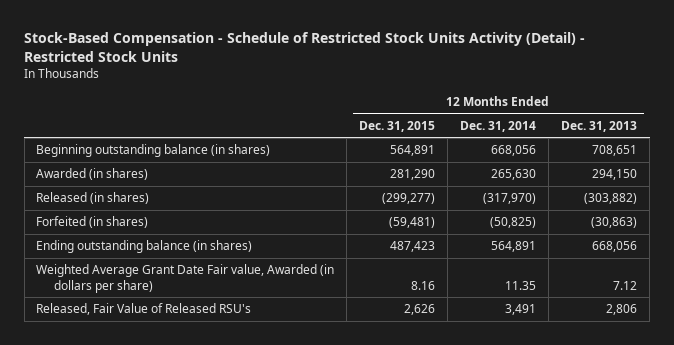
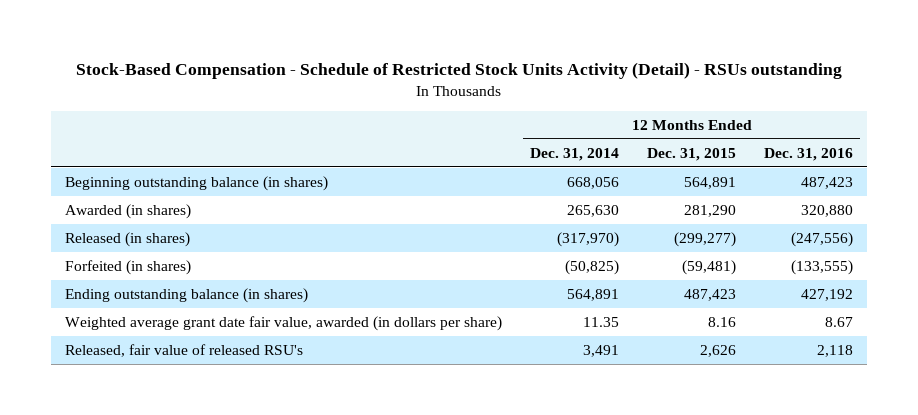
[24,31,586,62] Stock-Based Compensation - Schedule of Restricted Stock Units Activity (Detail) - Restricted Stock Units -> [76,61,843,79] Stock-Based Compensation - Schedule of Restricted Stock Units Activity (Detail) - RSUs outstanding
[561,120,638,132] Dec. 31, 2013 -> none
none -> [764,147,854,161] Dec. 31, 2016
[36,264,335,293] Weighted Average Grant Date Fair value, Awarded (in dollars per share) -> [65,315,503,331] Weighted average grant date fair value, awarded (in dollars per share)
[36,303,252,316] Released, Fair Value of Released RSU's -> [65,343,304,357] Released, fair value of released RSU's

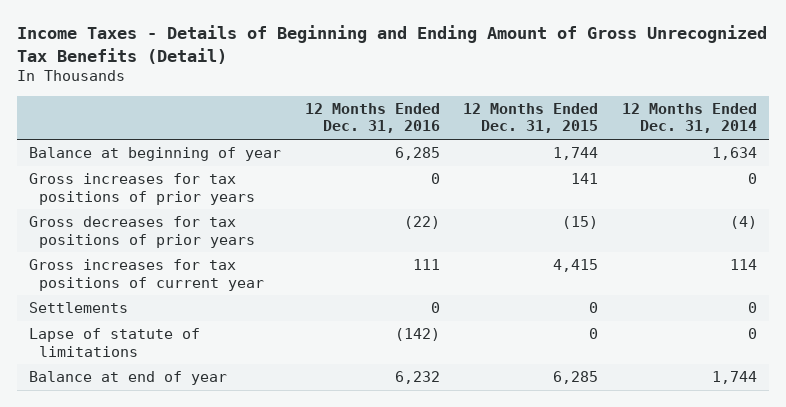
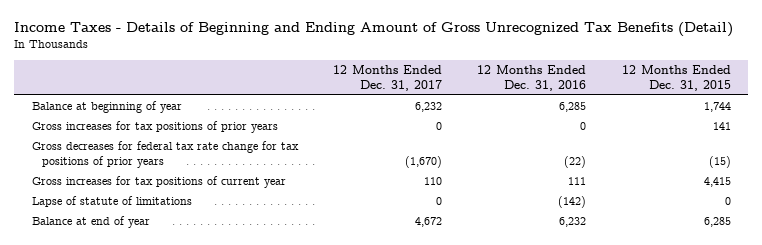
[622,102,758,134] 12 Months Ended Dec. 31, 2014 -> none
none -> [332,65,442,91] 12 Months Ended Dec. 31, 2017
[28,216,256,248] Gross decreases for tax positions of prior years -> [31,140,299,168] Gross decreases for federal tax rate change for tax positions of prior years
[28,302,128,314] Settlements -> none

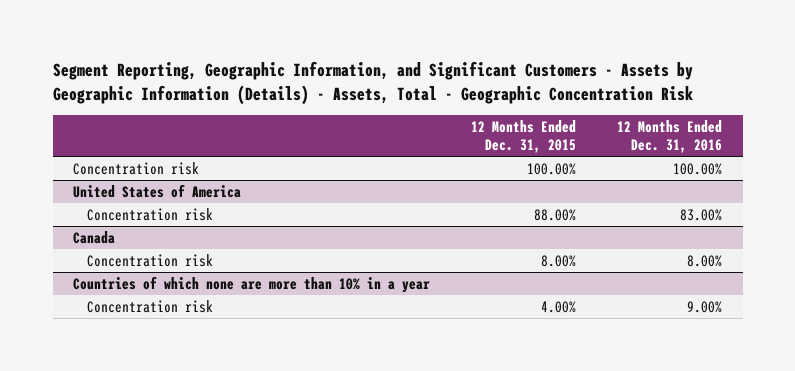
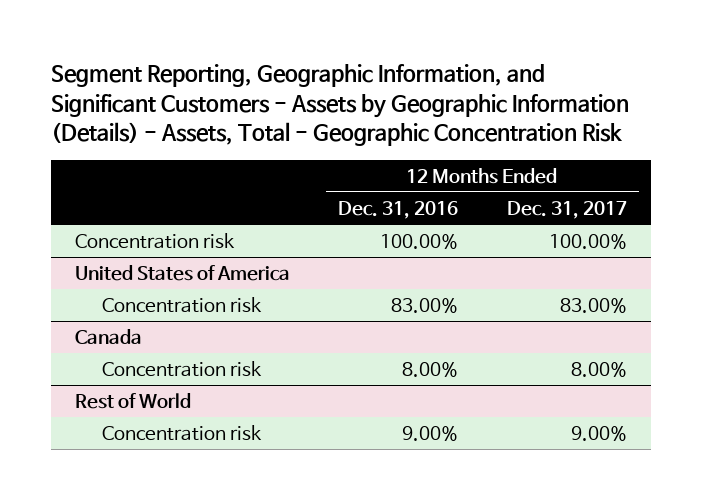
[471,119,577,154] 12 Months Ended Dec. 31, 2015 -> none
none -> [506,200,627,219] Dec. 31, 2017
[73,275,431,293] Countries of which none are more than 10% in a year -> [75,393,192,410] Rest of World

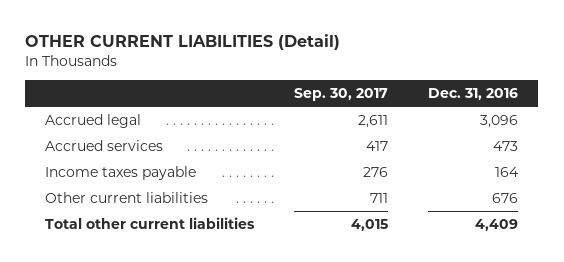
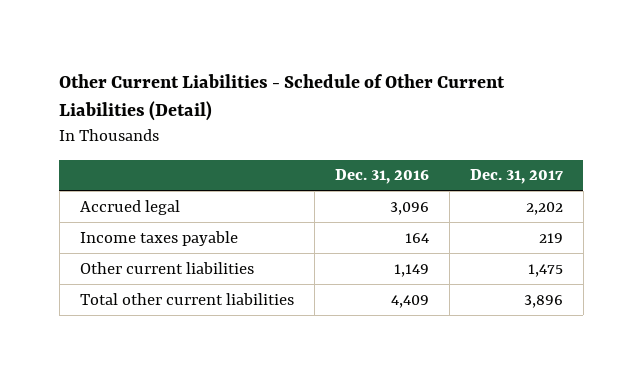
[25,34,341,51] OTHER CURRENT LIABILITIES (Detail) -> [59,73,506,122] Other Current Liabilities - Schedule of Other Current Liabilities (Detail)
[294,87,389,101] Sep. 30, 2017 -> none
none -> [469,169,563,185] Dec. 31, 2017
[45,140,164,152] Accrued services -> none
[492,193,519,204] 676 -> [393,263,429,277] 1,149

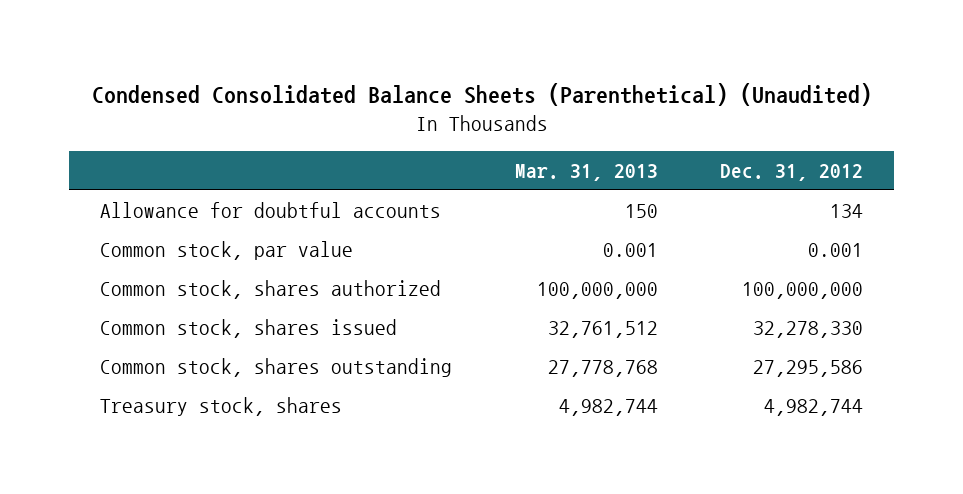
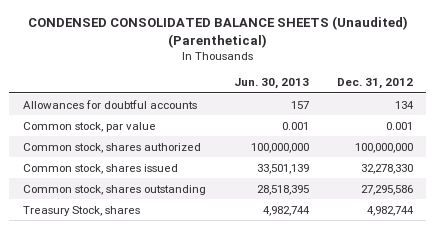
[91,82,872,106] Condensed Consolidated Balance Sheets (Parenthetical) (Unaudited) -> [27,15,408,48] CONDENSED CONSOLIDATED BALANCE SHEETS (Unaudited) (Parenthetical)
[514,164,658,182] Mar. 31, 2013 -> none
none -> [233,78,309,90] Jun. 30, 2013
[100,202,442,219] Allowance for doubtful accounts -> [23,99,198,109] Allowances for doubtful accounts
[100,397,343,417] Treasury stock, shares -> [23,205,141,216] Treasury Stock, shares

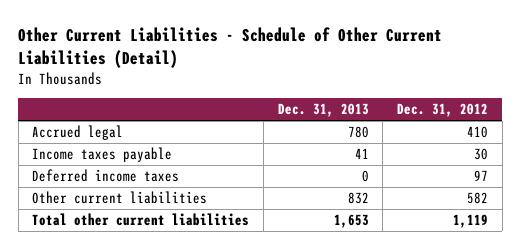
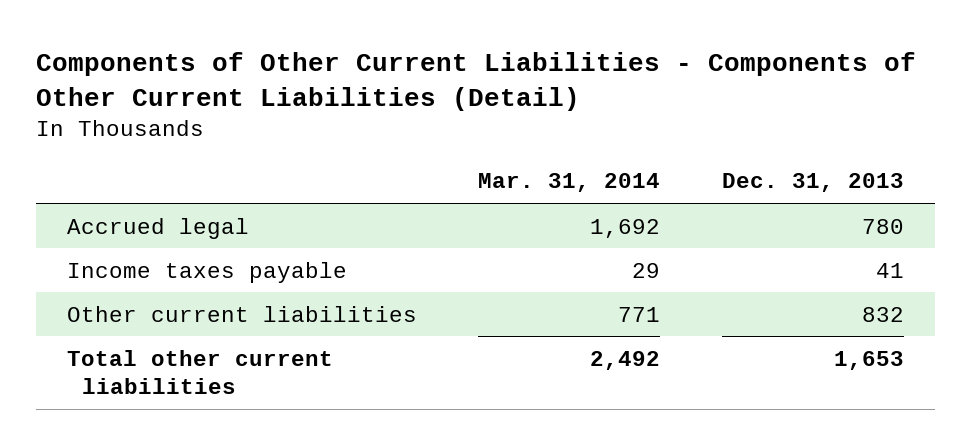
[18,26,443,68] Other Current Liabilities - Schedule of Other Current Liabilities (Detail) -> [35,51,916,111] Components of Other Current Liabilities - Components of Other Current Liabilities (Detail)
[397,103,489,118] Dec. 31, 2012 -> none
none -> [478,173,661,193] Mar. 31, 2014
[32,169,180,183] Deferred income taxes -> none

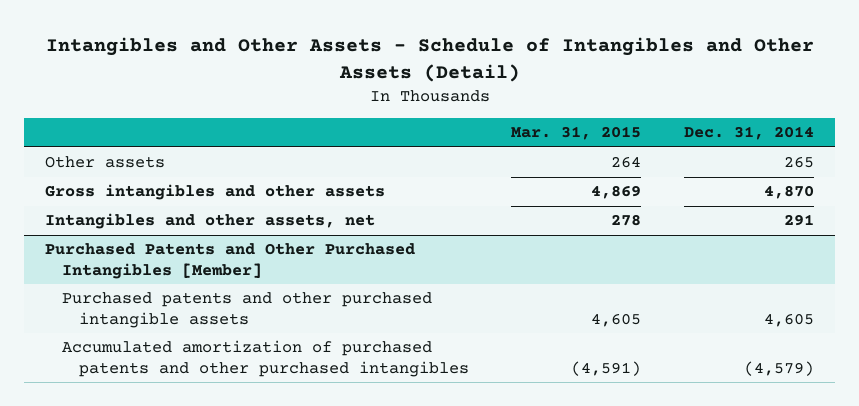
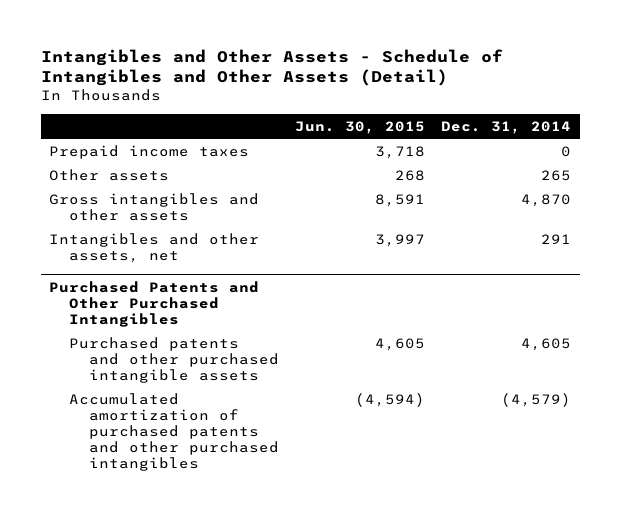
[511,126,642,141] Mar. 31, 2015 -> none
none -> [295,120,426,134] Jun. 30, 2015
none -> [49,144,250,159] Prepaid income taxes
[45,243,416,279] Purchased Patents and Other Purchased Intangibles [Member] -> [49,280,260,327] Purchased Patents and Other Purchased Intangibles

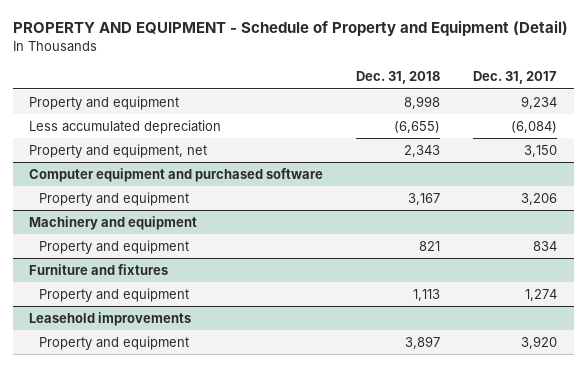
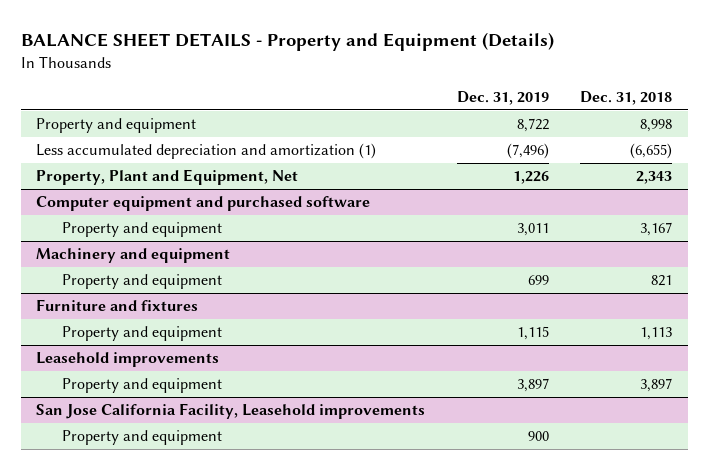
[12,20,568,37] PROPERTY AND EQUIPMENT - Schedule of Property and Equipment (Detail) -> [20,31,554,51] BALANCE SHEET DETAILS - Property and Equipment (Details)
[473,71,558,85] Dec. 31, 2017 -> none
none -> [456,91,549,106] Dec. 31, 2019
[29,119,222,134] Less accumulated depreciation -> [36,143,377,160] Less accumulated depreciation and amortization (1)
[29,143,208,158] Property and equipment, net -> [36,169,299,186] Property, Plant and Equipment, Net
none -> [36,403,426,420] San Jose California Facility, Leasehold improvements
none -> [62,430,223,446] Property and equipment

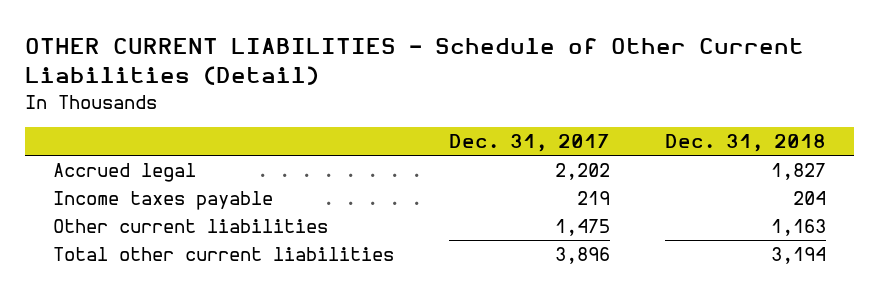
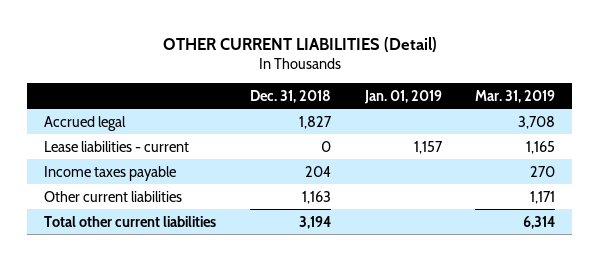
[25,38,805,86] OTHER CURRENT LIABILITIES - Schedule of Other Current Liabilities (Detail) -> [162,36,437,52] OTHER CURRENT LIABILITIES (Detail)
[449,134,611,153] Dec. 31, 2017 -> none
none -> [363,89,442,104] Jan. 01, 2019
none -> [475,89,556,103] Mar. 31, 2019
none -> [44,140,190,152] Lease liabilities - current

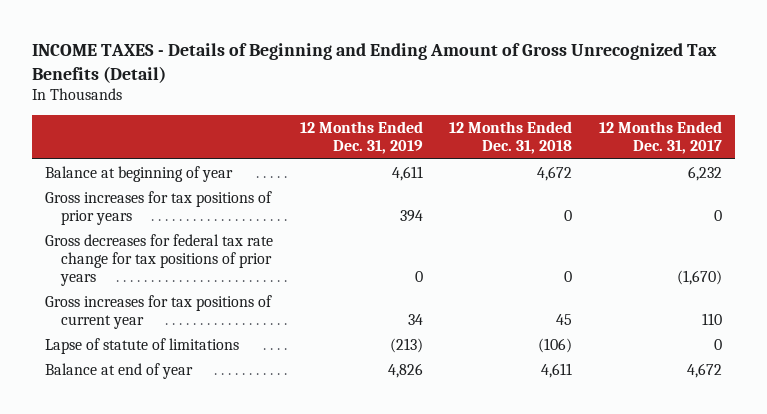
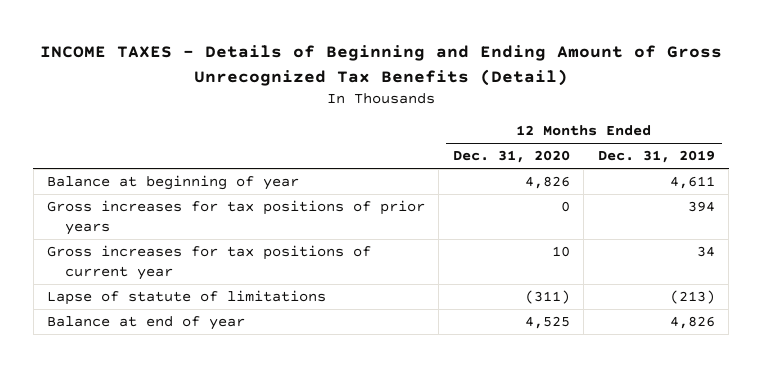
[449,121,573,155] 12 Months Ended Dec. 31, 2018 -> none
[598,121,722,155] 12 Months Ended Dec. 31, 2017 -> none
none -> [452,150,570,164] Dec. 31, 2020
[45,233,274,286] Gross decreases for federal tax rate change for tax positions of prior years -> none

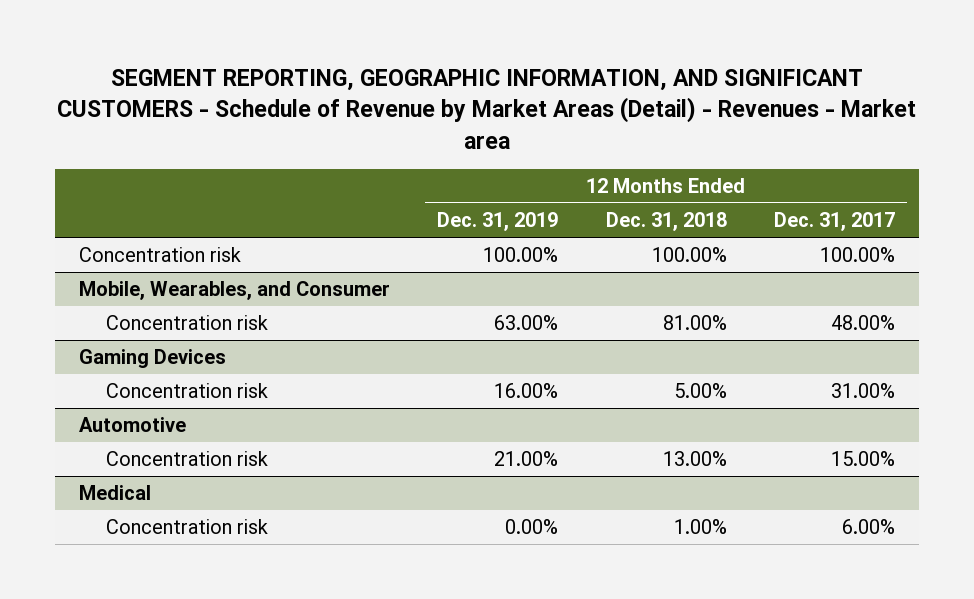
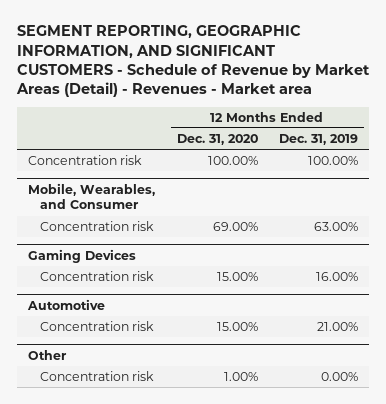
[605,212,727,232] Dec. 31, 2018 -> none
[774,212,896,232] Dec. 31, 2017 -> none
none -> [176,133,258,145] Dec. 31, 2020
[78,485,151,501] Medical -> [27,349,67,360] Other

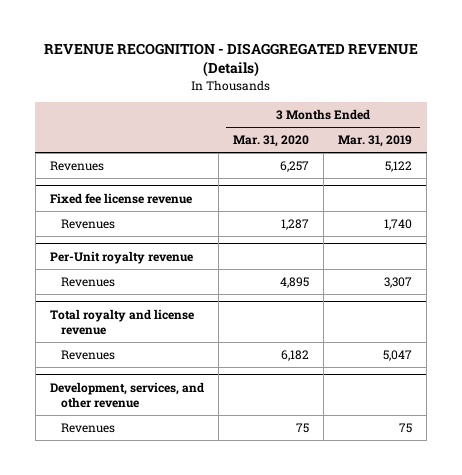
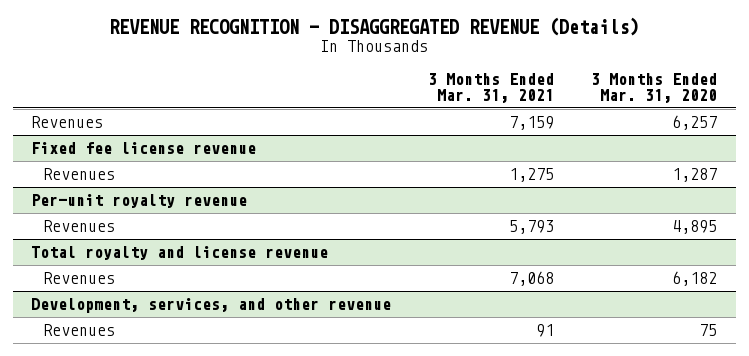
[338,135,413,148] Mar. 31, 2019 -> none
none -> [428,73,555,103] 3 Months Ended Mar. 31, 2021
[50,250,194,264] Per-Unit royalty revenue -> [31,194,248,209] Per-unit royalty revenue

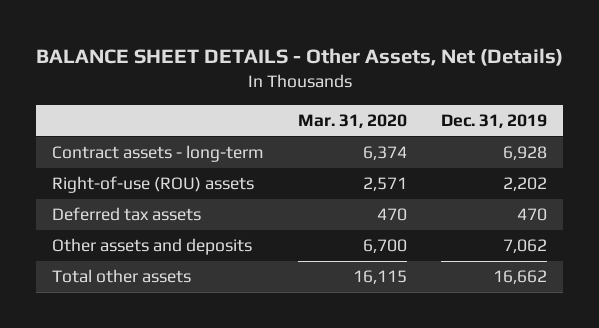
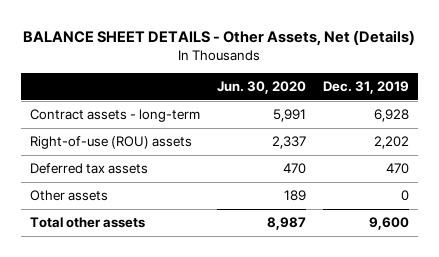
[298,113,408,128] Mar. 31, 2020 -> none
none -> [216,81,306,95] Jun. 30, 2020
[52,238,253,256] Other assets and deposits -> [29,190,108,202] Other assets
[502,239,547,254] 7,062 -> [401,190,410,202] 0
[492,270,547,285] 16,662 -> [369,217,410,231] 9,600

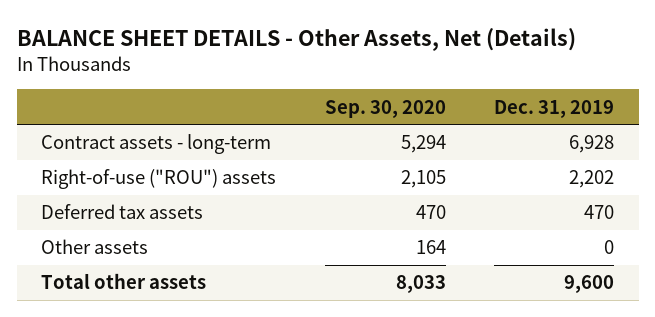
[216,81,306,95] Jun. 30, 2020 -> none
none -> [324,99,446,118] Sep. 30, 2020
[29,136,192,150] Right-of-use (ROU) assets -> [41,169,277,190] Right-of-use ("ROU") assets

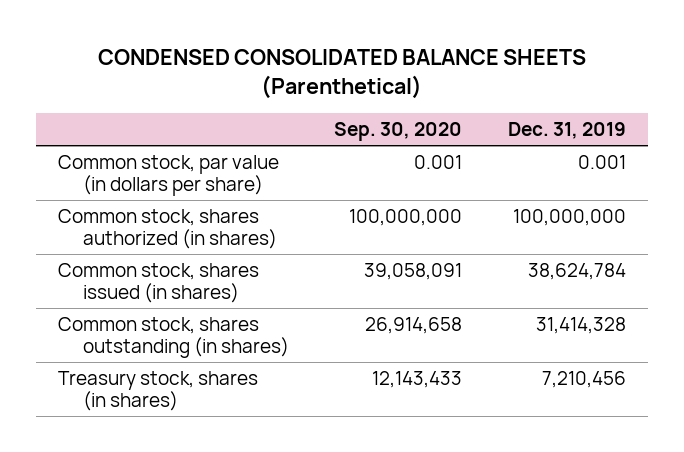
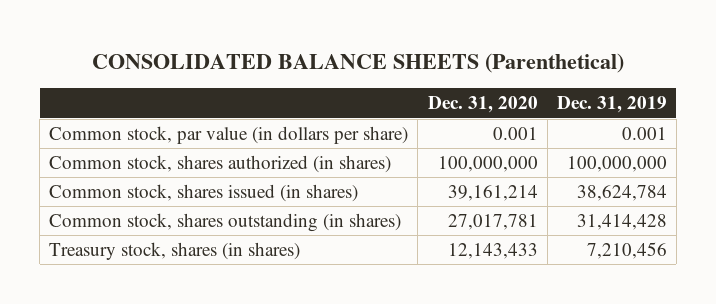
[97,48,586,100] CONDENSED CONSOLIDATED BALANCE SHEETS (Parenthetical) -> [92,53,625,74] CONSOLIDATED BALANCE SHEETS (Parenthetical)
[334,122,463,142] Sep. 30, 2020 -> none
none -> [427,96,538,114] Dec. 31, 2020
[535,317,626,335] 31,414,328 -> [576,213,667,230] 31,414,428

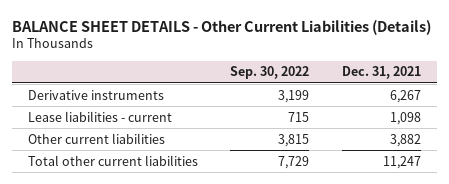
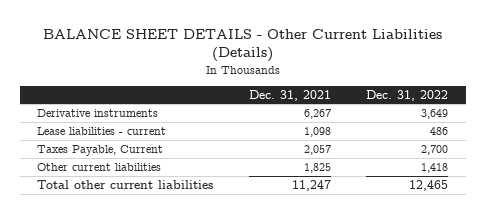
[230,66,310,80] Sep. 30, 2022 -> none
none -> [365,89,448,101] Dec. 31, 2022
none -> [37,144,164,156] Taxes Payable, Current
[389,133,421,147] 3,882 -> [303,162,331,173] 1,825

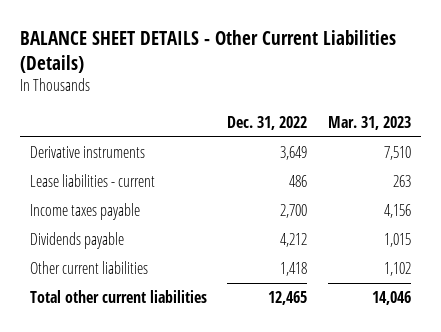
[248,89,331,101] Dec. 31, 2021 -> none
none -> [327,115,411,130] Mar. 31, 2023
[37,144,164,156] Taxes Payable, Current -> [30,203,141,221] Income taxes payable
none -> [30,232,125,250] Dividends payable

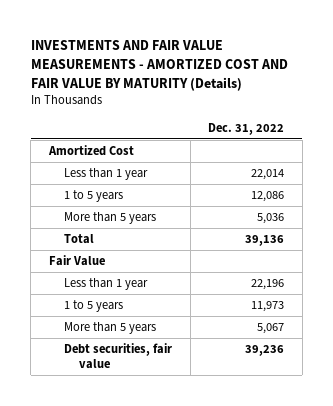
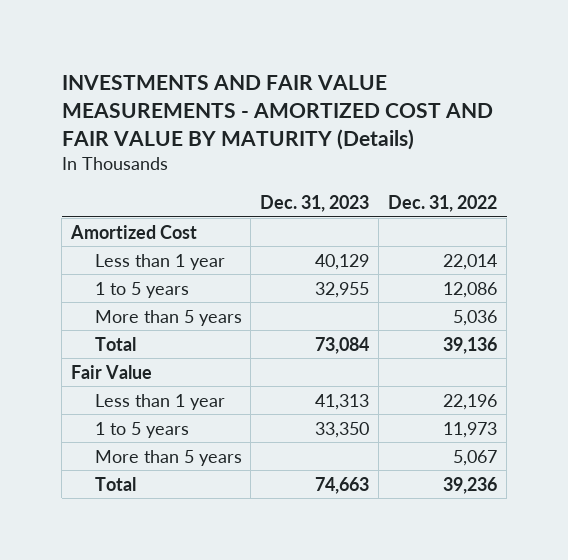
none -> [260,195,370,213] Dec. 31, 2023
[64,343,173,370] Debt securities, fair value -> [94,476,136,491] Total

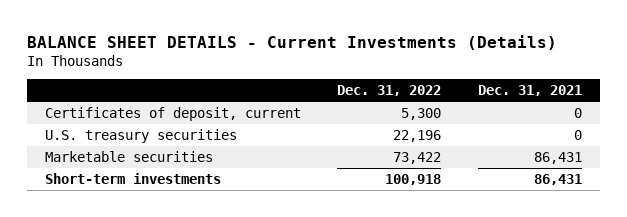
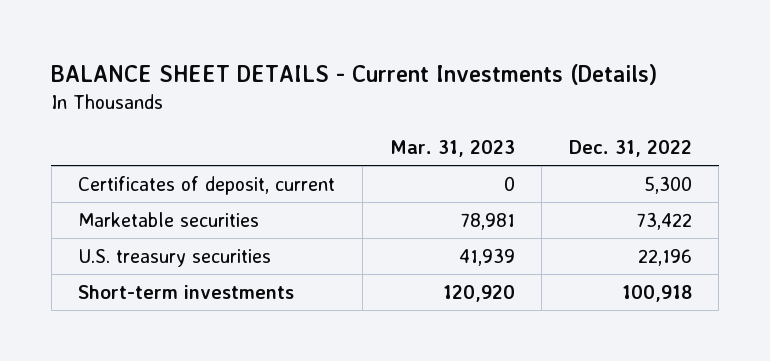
[477,85,582,97] Dec. 31, 2021 -> none
none -> [389,139,515,157] Mar. 31, 2023
[44,128,237,143] U.S. treasury securities -> [78,248,272,267] U.S. treasury securities

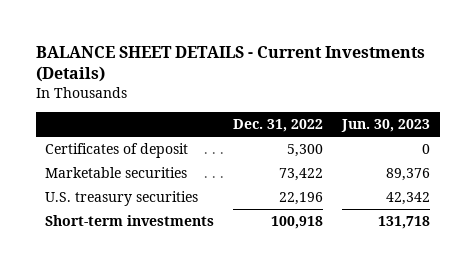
[389,139,515,157] Mar. 31, 2023 -> none
none -> [341,119,431,133] Jun. 30, 2023
[78,175,336,195] Certificates of deposit, current -> [45,143,189,159] Certificates of deposit

